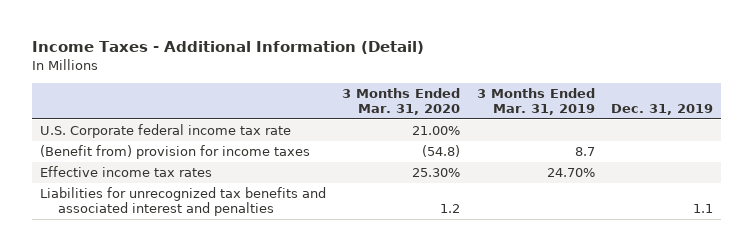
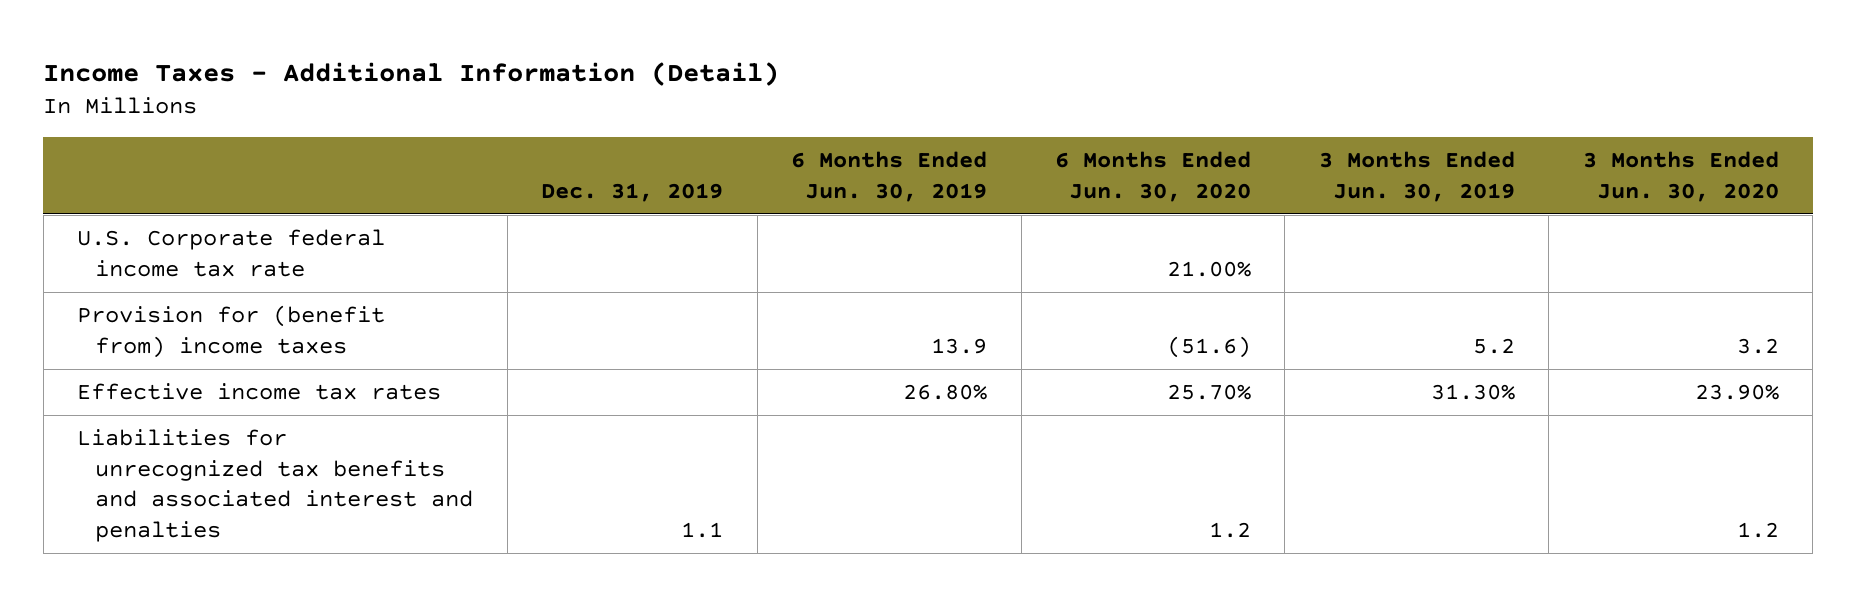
[342,88,461,116] 3 Months Ended Mar. 31, 2020 -> none
[476,88,595,116] 3 Months Ended Mar. 31, 2019 -> none
none -> [791,151,988,202] 6 Months Ended Jun. 30, 2019
none -> [1054,151,1251,202] 6 Months Ended Jun. 30, 2020
none -> [1318,151,1515,202] 3 Months Ended Jun. 30, 2019
none -> [1582,151,1779,202] 3 Months Ended Jun. 30, 2020
[39,145,310,160] (Benefit from) provision for income taxes -> [77,305,386,358] Provision for (benefit from) income taxes

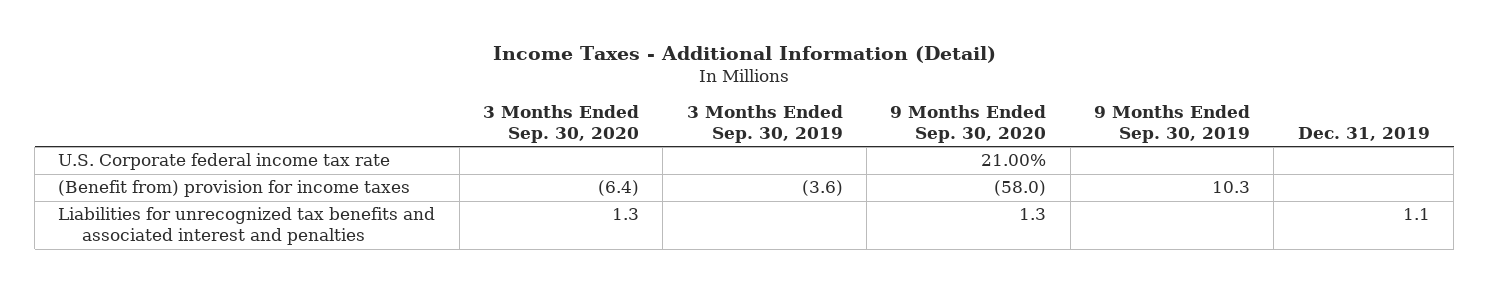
[791,151,988,202] 6 Months Ended Jun. 30, 2019 -> none
[1054,151,1251,202] 6 Months Ended Jun. 30, 2020 -> none
[1318,151,1515,202] 3 Months Ended Jun. 30, 2019 -> none
[1582,151,1779,202] 3 Months Ended Jun. 30, 2020 -> none
none -> [483,104,640,143] 3 Months Ended Sep. 30, 2020
none -> [686,104,843,143] 3 Months Ended Sep. 30, 2019
none -> [890,104,1047,143] 9 Months Ended Sep. 30, 2020
none -> [1094,104,1251,143] 9 Months Ended Sep. 30, 2019
[77,383,442,401] Effective income tax rates -> none
[77,305,386,358] Provision for (benefit from) income taxes -> [58,180,411,198] (Benefit from) provision for income taxes

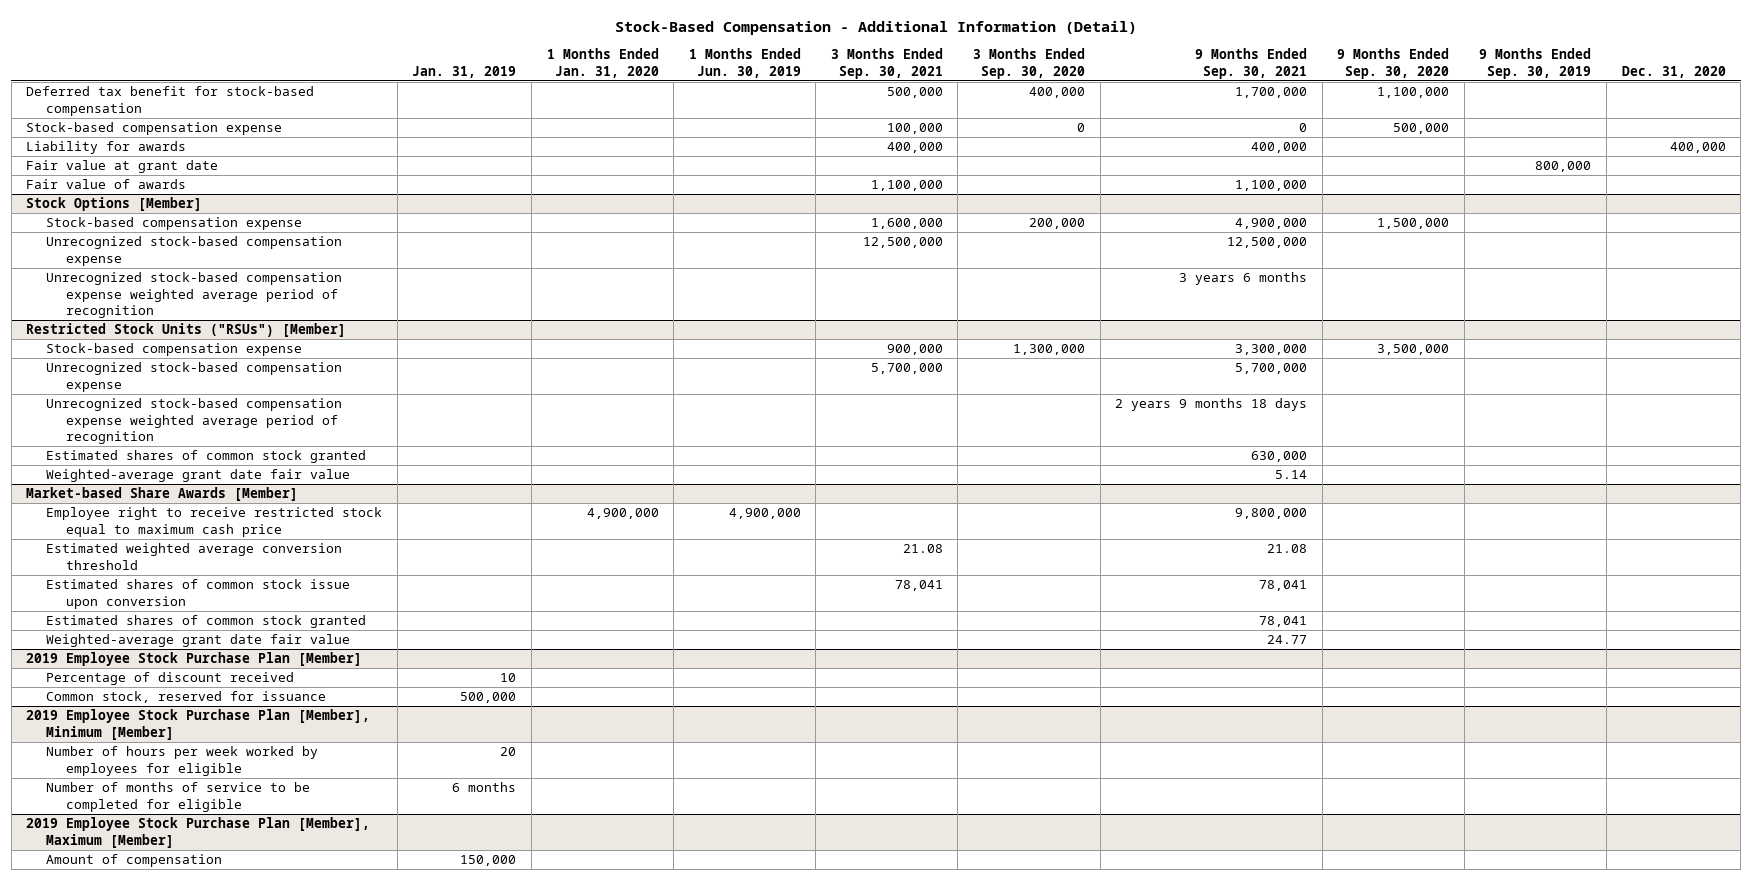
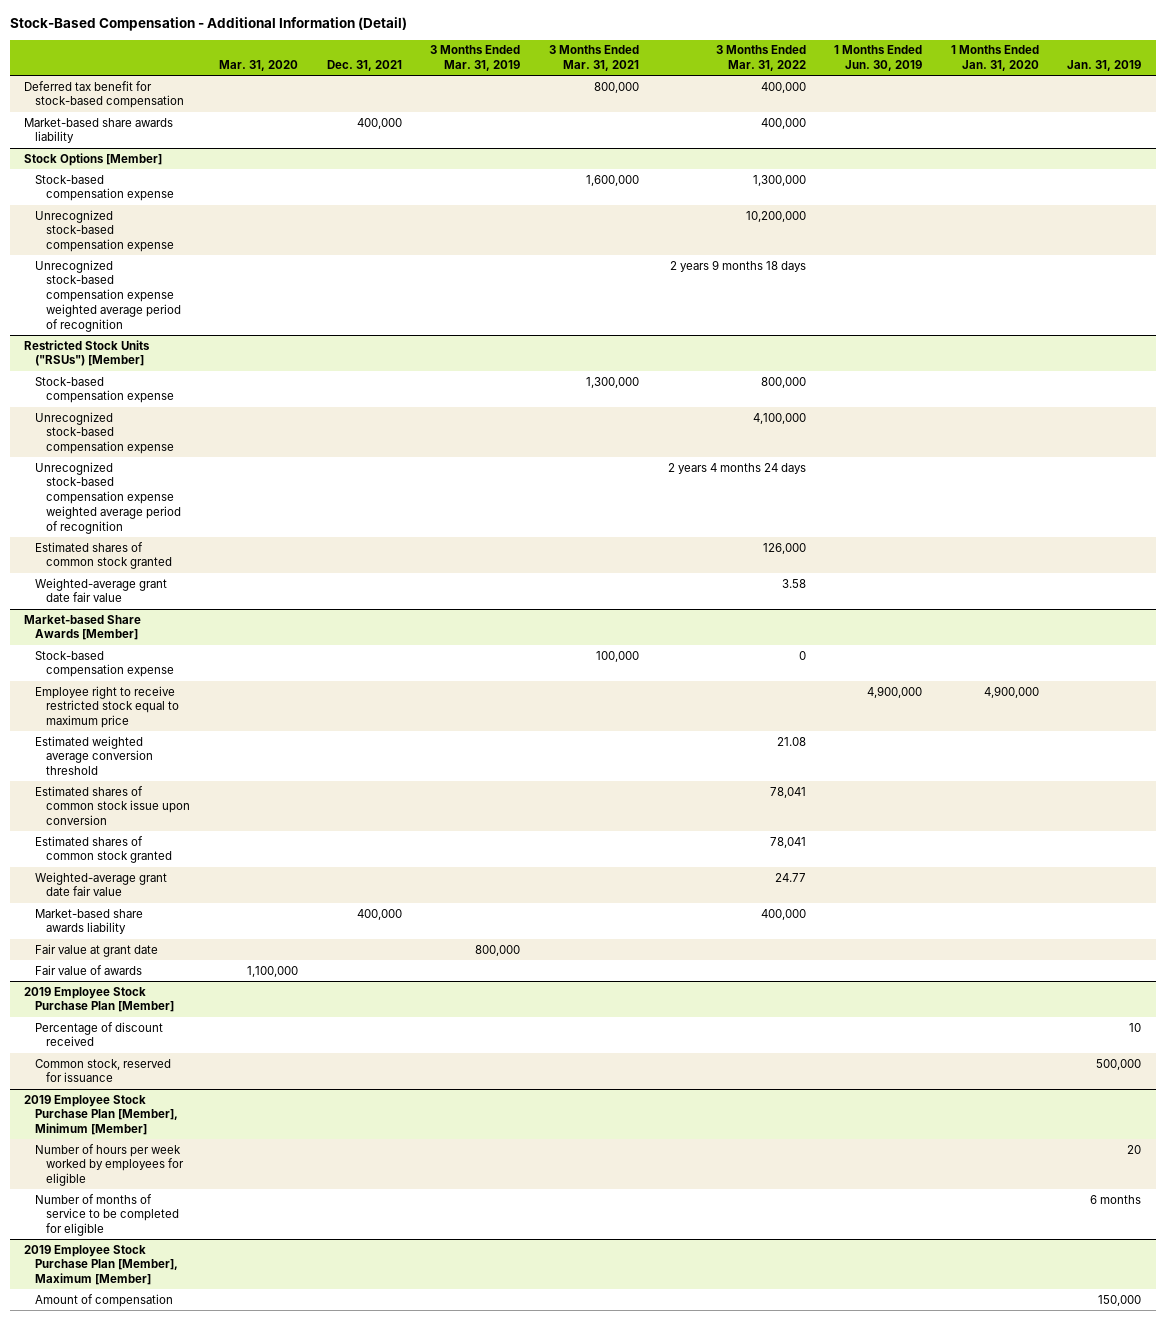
[830,48,943,79] 3 Months Ended Sep. 30, 2021 -> none
[972,48,1085,79] 3 Months Ended Sep. 30, 2020 -> none
[1195,48,1308,79] 9 Months Ended Sep. 30, 2021 -> none
[1337,48,1450,79] 9 Months Ended Sep. 30, 2020 -> none
[1479,48,1592,79] 9 Months Ended Sep. 30, 2019 -> none
[1621,65,1726,78] Dec. 31, 2020 -> none
none -> [219,59,299,71] Mar. 31, 2020
none -> [326,59,402,71] Dec. 31, 2021
none -> [430,45,521,71] 3 Months Ended Mar. 31, 2019
none -> [548,45,639,71] 3 Months Ended Mar. 31, 2021
none -> [715,45,806,71] 3 Months Ended Mar. 31, 2022
[26,122,283,136] Stock-based compensation expense -> none
[26,160,219,174] Fair value at grant date -> none
[26,179,187,190] Fair value of awards -> none
[26,141,187,155] Liability for awards -> [23,117,173,144] Market-based share awards liability
none -> [35,650,175,678] Stock-based compensation expense
[46,507,383,537] Employee right to receive restricted stock equal to maximum cash price -> [35,685,180,729] Employee right to receive restricted stock equal to maximum price
none -> [35,908,144,935] Market-based share awards liability
none -> [35,943,159,957] Fair value at grant date
none -> [35,964,143,975] Fair value of awards

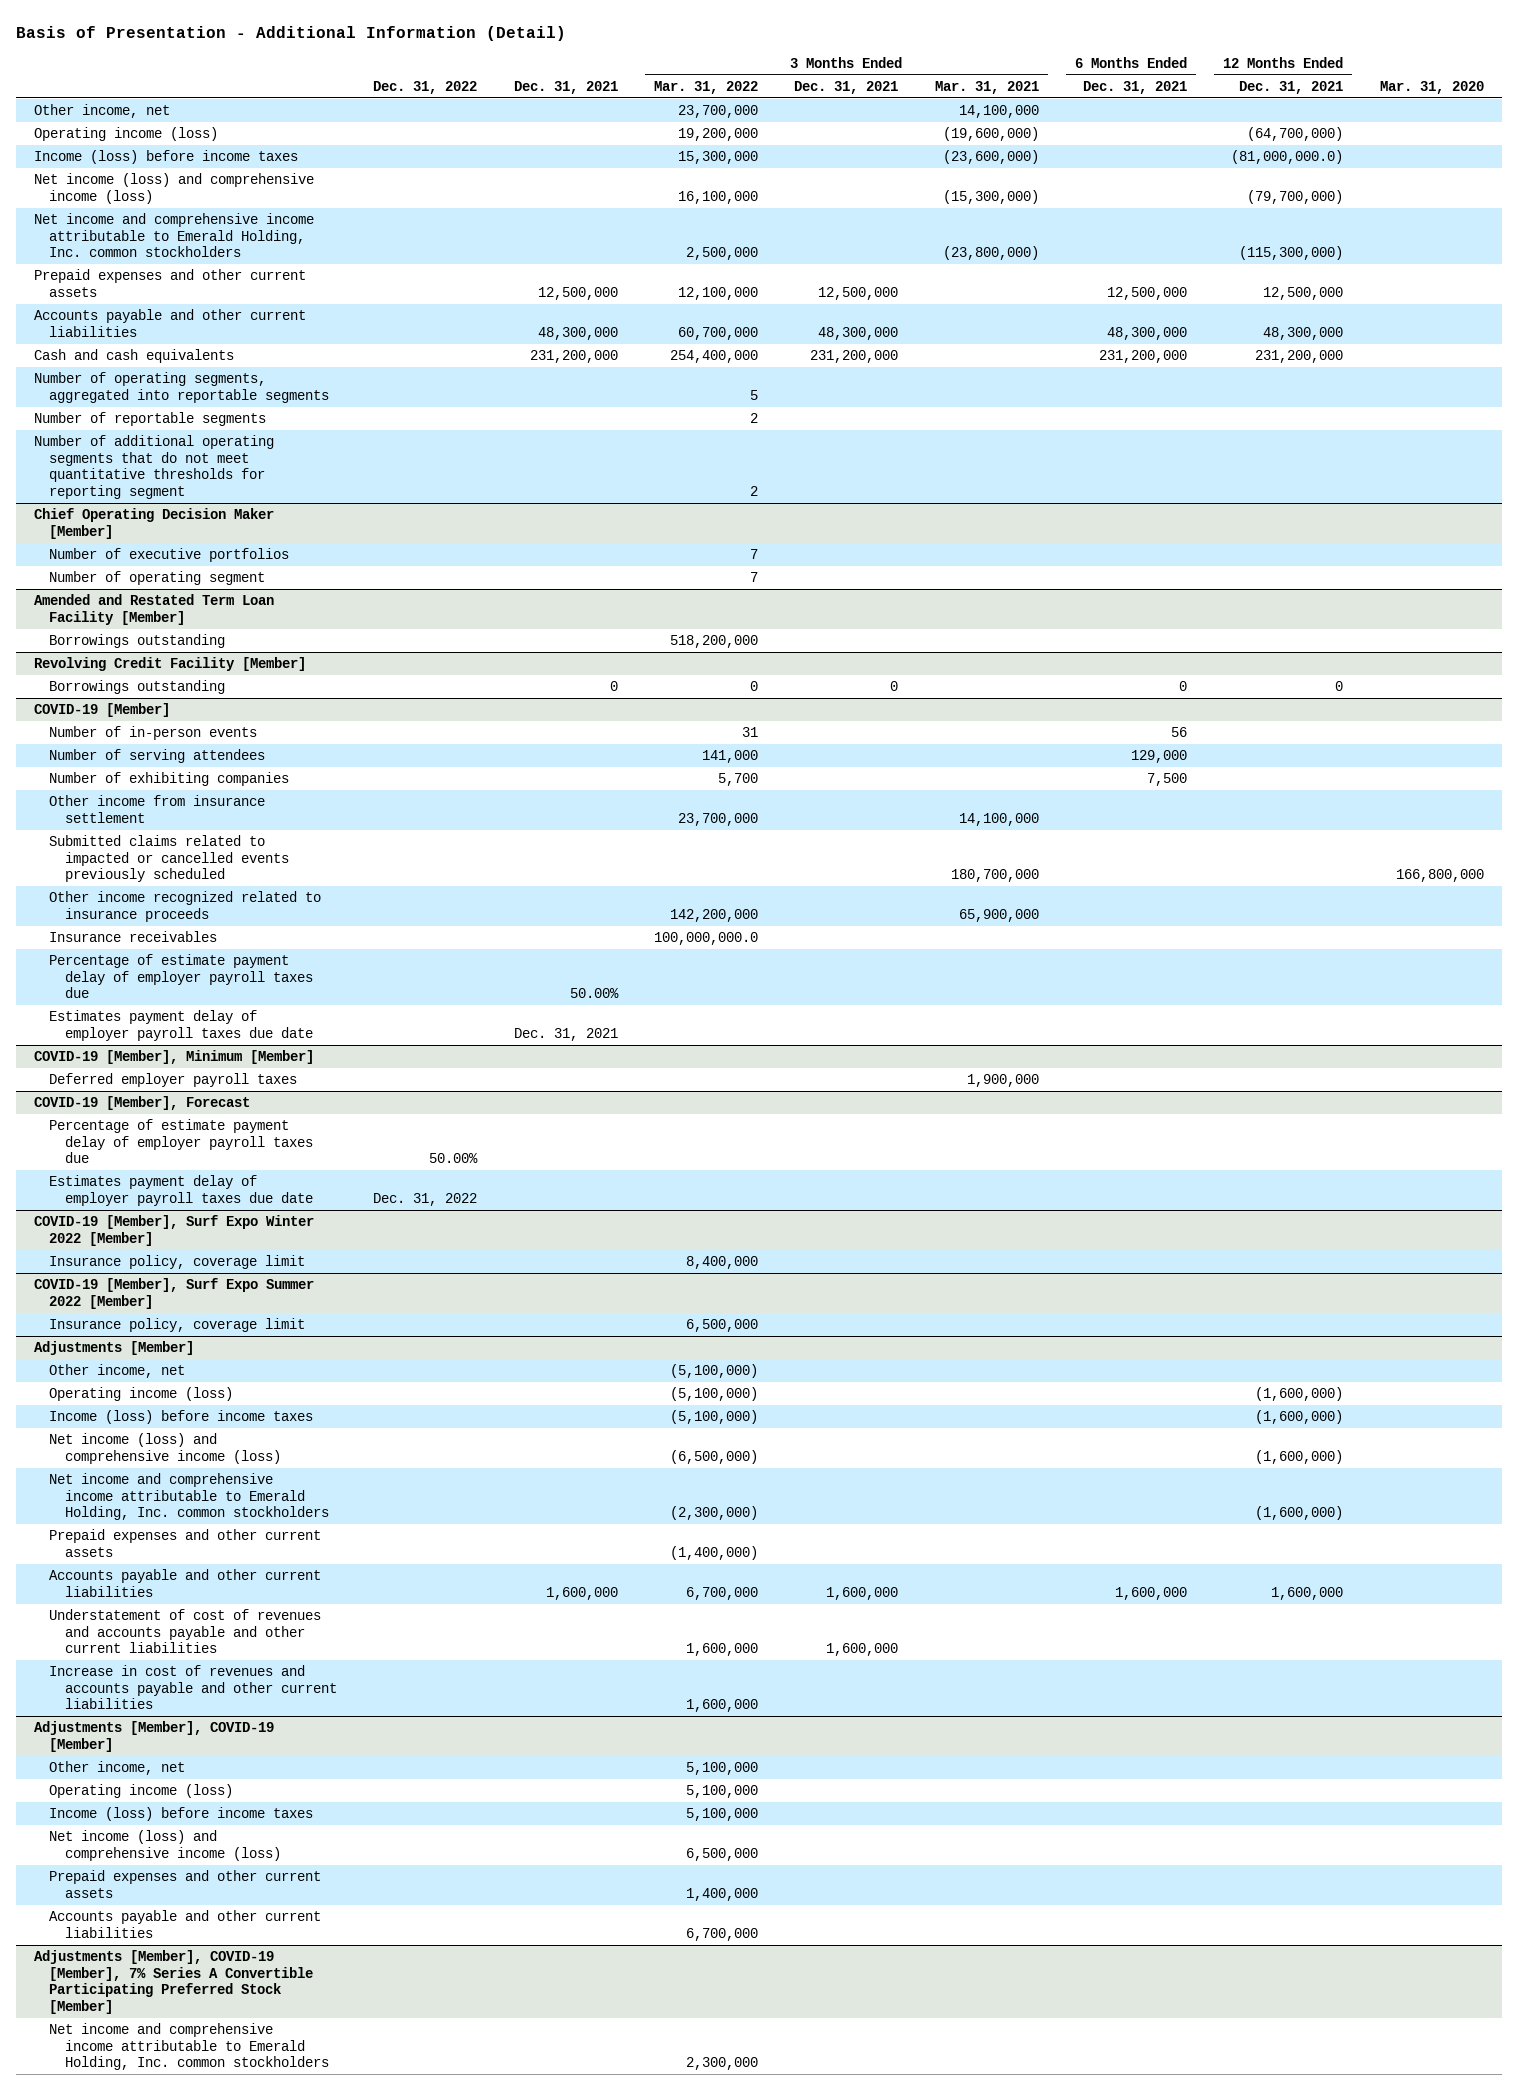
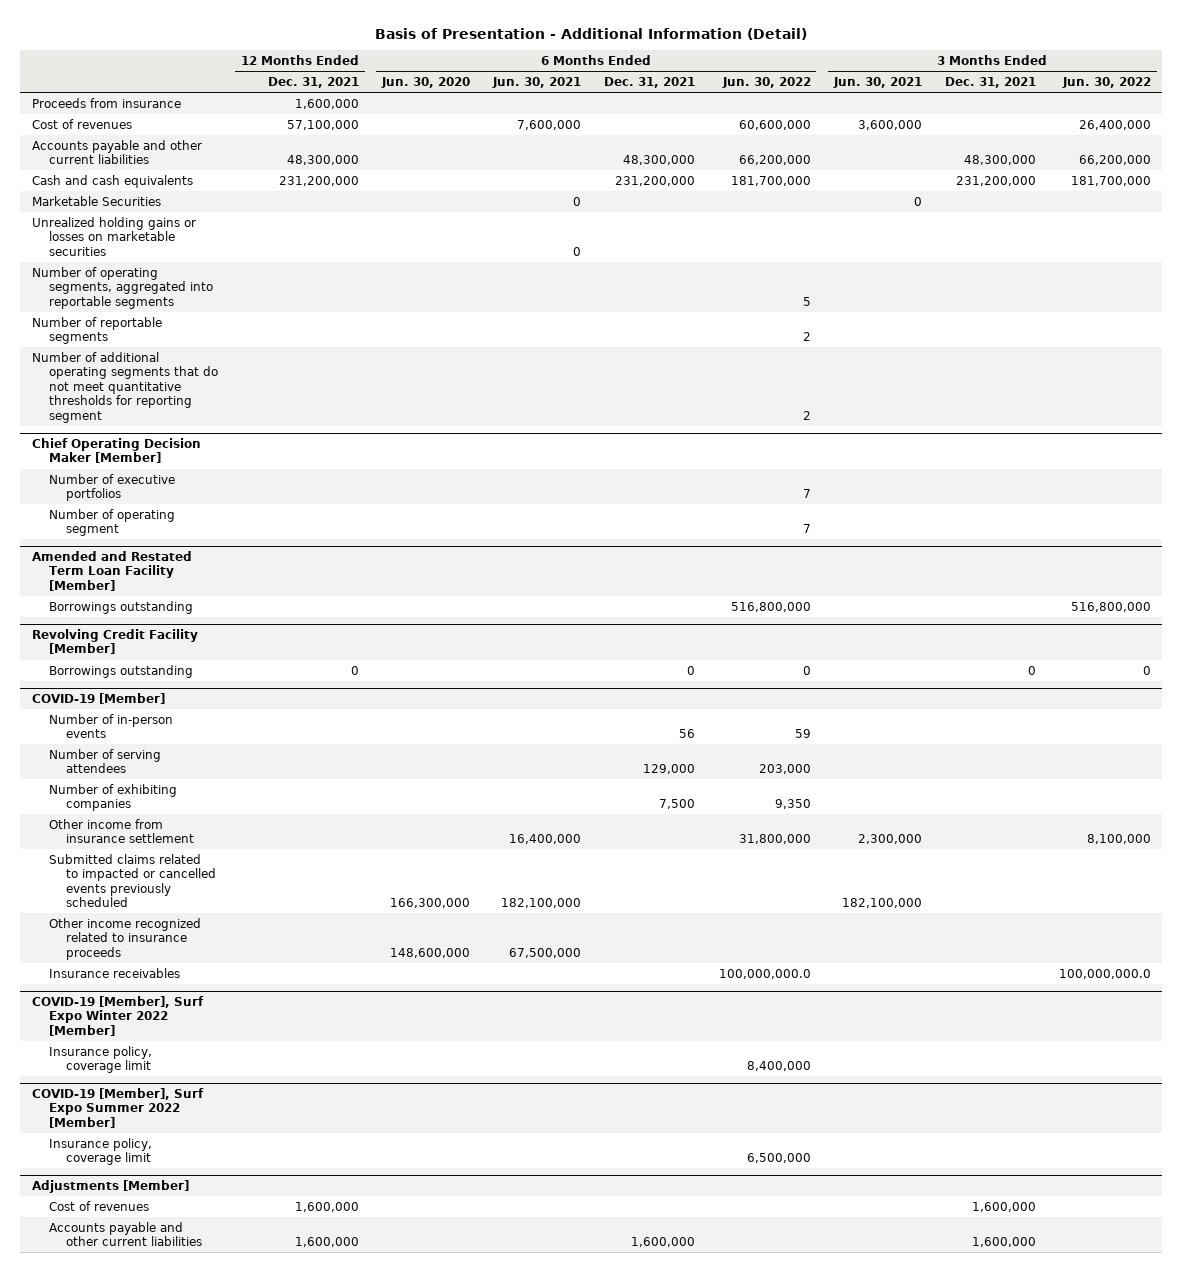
[373,80,478,94] Dec. 31, 2022 -> none
[513,80,618,94] Dec. 31, 2021 -> none
[653,80,758,94] Mar. 31, 2022 -> none
[934,80,1039,94] Mar. 31, 2021 -> none
[1379,80,1484,94] Mar. 31, 2020 -> none
none -> [381,77,471,89] Jun. 30, 2020
none -> [492,77,582,89] Jun. 30, 2021
none -> [721,77,811,89] Jun. 30, 2022
none -> [832,77,922,89] Jun. 30, 2021
none -> [1061,77,1151,89] Jun. 30, 2022
[34,104,171,119] Other income, net -> none
[34,127,219,142] Operating income (loss) -> none
[34,150,299,165] Income (loss) before income taxes -> none
[34,173,315,204] Net income (loss) and comprehensive income (loss) -> none
[34,213,315,258] Net income and comprehensive income attributable to Emerald Holding, Inc. common stockholders -> none
[34,269,307,297] Prepaid expenses and other current assets -> none
none -> [31,97,181,108] Proceeds from insurance
none -> [31,118,132,129] Cost of revenues
none -> [31,195,161,206] Marketable Securities
none -> [31,216,196,256] Unrealized holding gains or losses on marketable securities
[49,954,313,999] Percentage of estimate payment delay of employer payroll taxes due -> none
[49,1010,313,1041] Estimates payment delay of employer payroll taxes due date -> none
[34,1050,315,1065] COVID-19 [Member], Minimum [Member] -> none
[49,1073,298,1088] Deferred employer payroll taxes -> none
[34,1096,251,1111] COVID-19 [Member], Forecast -> none
[49,1119,313,1164] Percentage of estimate payment delay of employer payroll taxes due -> none
[49,1175,313,1206] Estimates payment delay of employer payroll taxes due date -> none
[49,1364,186,1379] Other income, net -> none
[49,1387,234,1402] Operating income (loss) -> none
[49,1410,314,1425] Income (loss) before income taxes -> none
[49,1433,281,1464] Net income (loss) and comprehensive income (loss) -> none
[49,1473,329,1521] Net income and comprehensive income attributable to Emerald Holding, Inc. common stockholders -> none
[49,1529,322,1557] Prepaid expenses and other current assets -> none
none -> [48,1200,149,1211] Cost of revenues
[49,1609,322,1654] Understatement of cost of revenues and accounts payable and other current liabilities -> none
[49,1665,337,1710] Increase in cost of revenues and accounts payable and other current liabilities -> none
[34,1721,275,1752] Adjustments [Member], COVID-19 [Member] -> none
[49,1761,186,1776] Other income, net -> none
[49,1784,234,1799] Operating income (loss) -> none
[49,1807,314,1822] Income (loss) before income taxes -> none
[49,1830,281,1861] Net income (loss) and comprehensive income (loss) -> none
[49,1870,322,1898] Prepaid expenses and other current assets -> none
[49,1910,322,1938] Accounts payable and other current liabilities -> none
[34,1950,314,2014] Adjustments [Member], COVID-19 [Member], 7% Series A Convertible Participating Preferred Stock [Member] -> none
[49,2023,329,2071] Net income and comprehensive income attributable to Emerald Holding, Inc. common stockholders -> none

